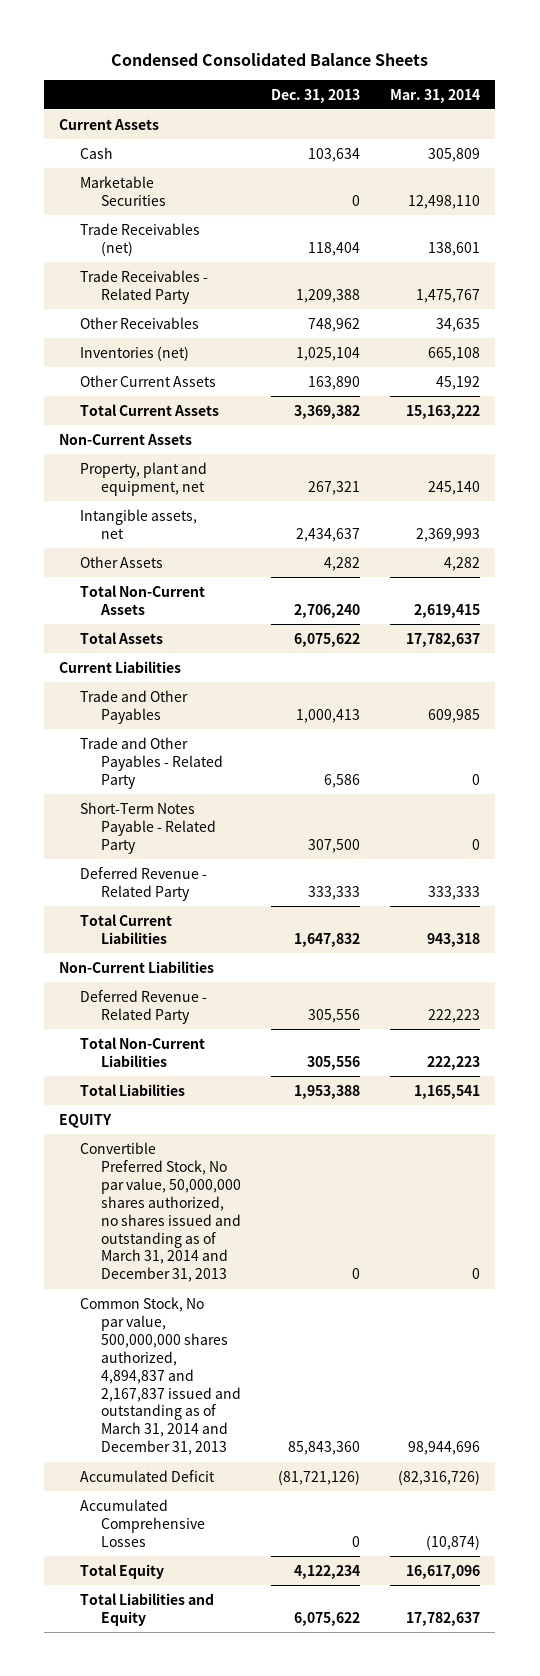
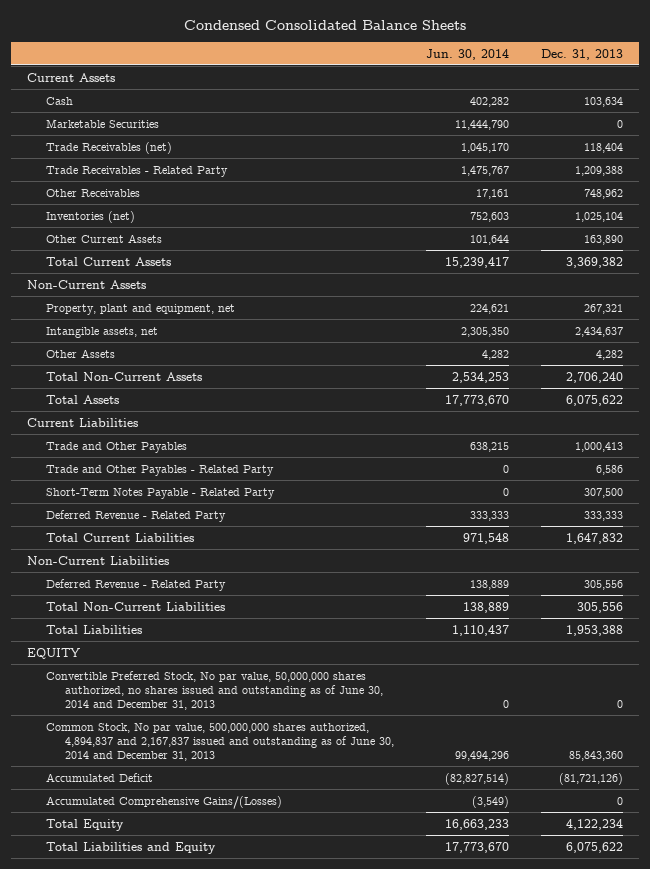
[390,88,481,103] Mar. 31, 2014 -> none
none -> [426,48,510,60] Jun. 30, 2014
[80,1141,242,1283] Convertible Preferred Stock, No par value, 50,000,000 shares authorized, no shares issued and outstanding as of March 31, 2014 and December 31, 2013 -> [46,670,384,710] Convertible Preferred Stock, No par value, 50,000,000 shares authorized, no shares issued and outstanding as of June 30, 2014 and December 31, 2013
[80,1296,242,1456] Common Stock, No par value, 500,000,000 shares authorized, 4,894,837 and 2,167,837 issued and outstanding as of March 31, 2014 and December 31, 2013 -> [46,722,395,761] Common Stock, No par value, 500,000,000 shares authorized, 4,894,837 and 2,167,837 issued and outstanding as of June 30, 2014 and December 31, 2013
[80,1498,206,1547] Accumulated Comprehensive Losses -> [46,795,283,809] Accumulated Comprehensive Gains/(Losses)

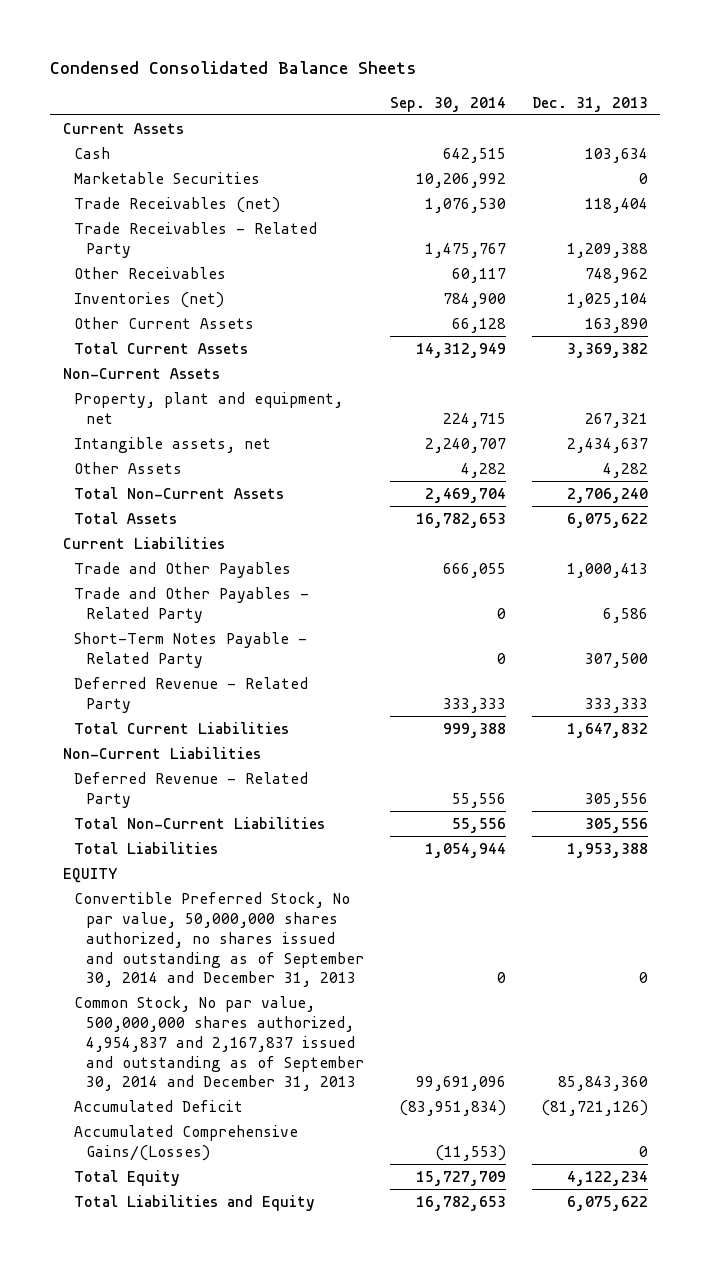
[426,48,510,60] Jun. 30, 2014 -> none
none -> [389,96,506,112] Sep. 30, 2014
[46,670,384,710] Convertible Preferred Stock, No par value, 50,000,000 shares authorized, no shares issued and outstanding as of June 30, 2014 and December 31, 2013 -> [74,891,364,988] Convertible Preferred Stock, No par value, 50,000,000 shares authorized, no shares issued and outstanding as of September 30, 2014 and December 31, 2013
[46,722,395,761] Common Stock, No par value, 500,000,000 shares authorized, 4,894,837 and 2,167,837 issued and outstanding as of June 30, 2014 and December 31, 2013 -> [74,995,364,1092] Common Stock, No par value, 500,000,000 shares authorized, 4,954,837 and 2,167,837 issued and outstanding as of September 30, 2014 and December 31, 2013

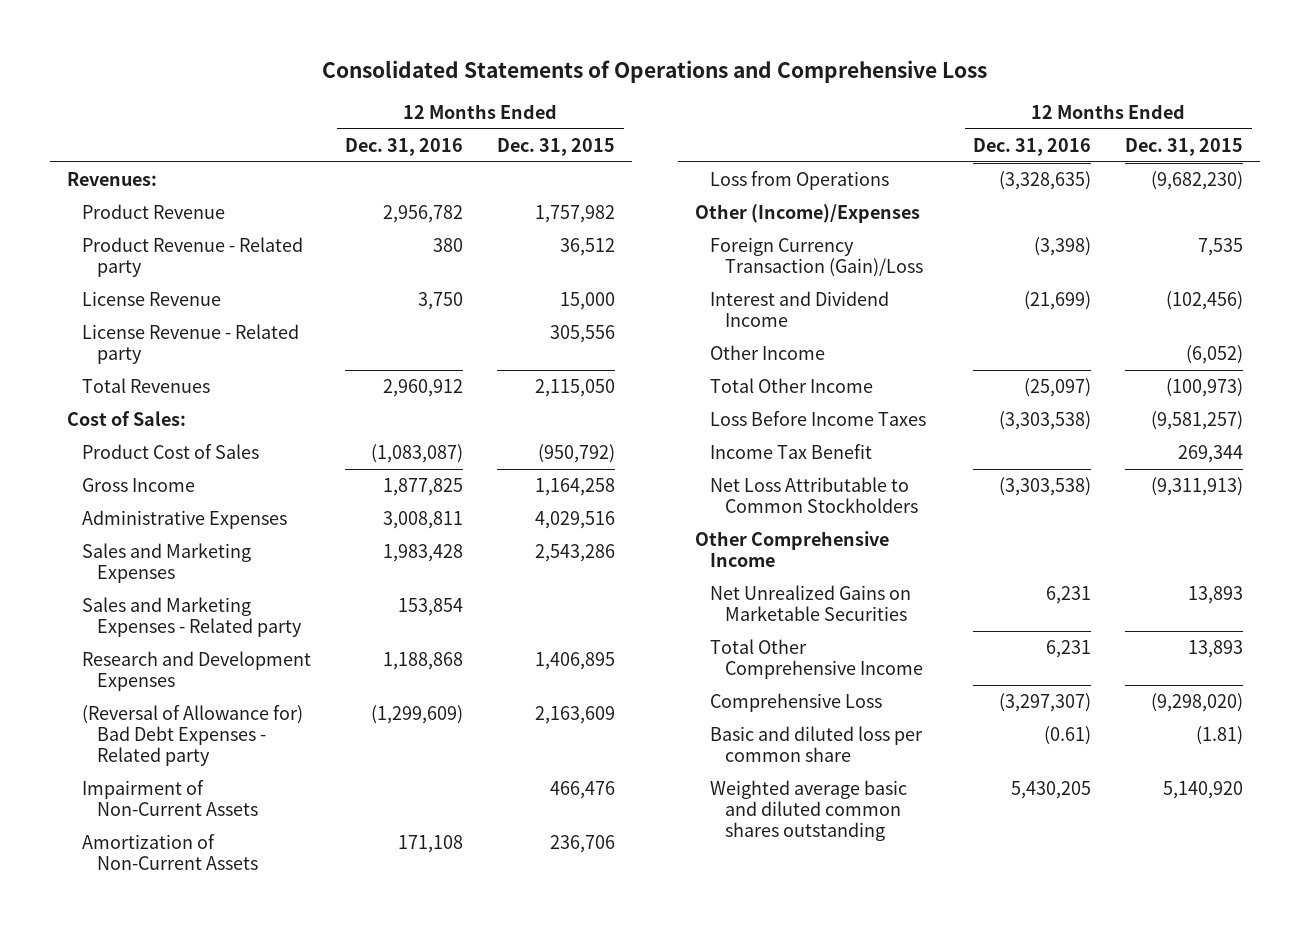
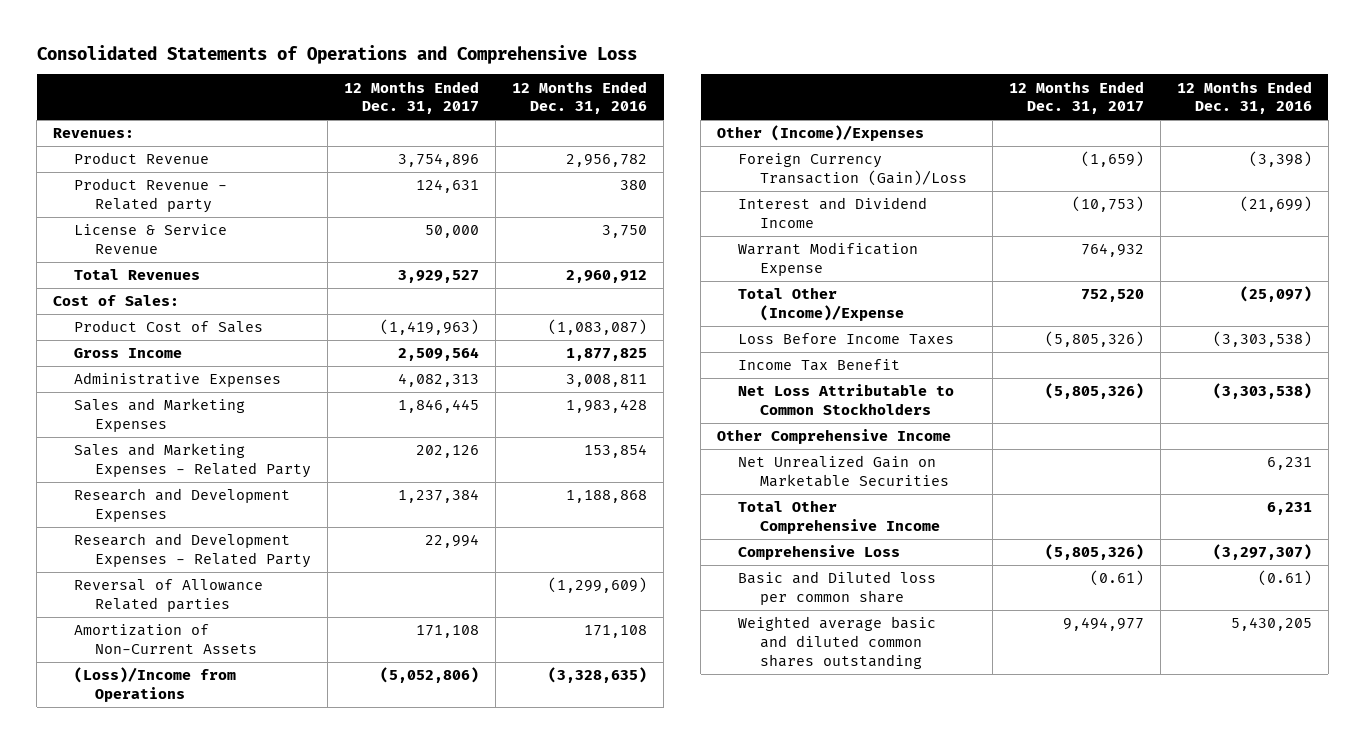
[497,137,616,156] Dec. 31, 2015 -> none
none -> [344,80,480,115] 12 Months Ended Dec. 31, 2017
[81,324,299,364] License Revenue - Related party -> none
[81,291,221,307] License Revenue -> [74,224,228,255] License & Service Revenue
[81,597,303,637] Sales and Marketing Expenses - Related party -> [74,443,312,479] Sales and Marketing Expenses - Related Party
[81,780,259,816] Impairment of Non-Current Assets -> none
none -> [74,533,312,569] Research and Development Expenses - Related Party
[81,705,303,766] (Reversal of Allowance for) Bad Debt Expenses - Related party -> [74,579,264,613] Reversal of Allowance Related parties
[709,171,889,191] Loss from Operations -> [74,667,237,703] (Loss)/Income from Operations
[709,345,825,361] Other Income -> none
none -> [738,242,919,277] Warrant Modification Expense
[709,378,873,394] Total Other Income -> [738,287,904,322] Total Other (Income)/Expense
[709,585,911,621] Net Unrealized Gains on Marketable Securities -> [738,455,949,488] Net Unrealized Gain on Marketable Securities
[709,726,923,762] Basic and diluted loss per common share -> [738,571,937,606] Basic and Diluted loss per common share

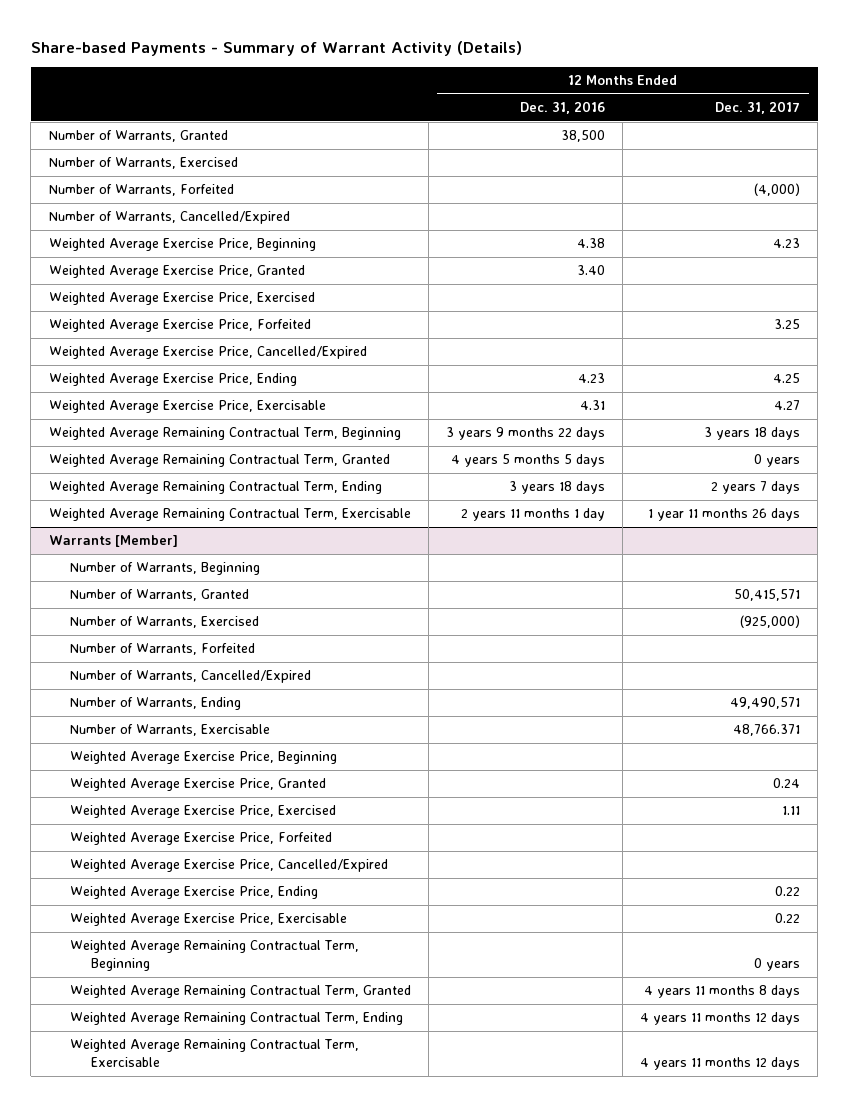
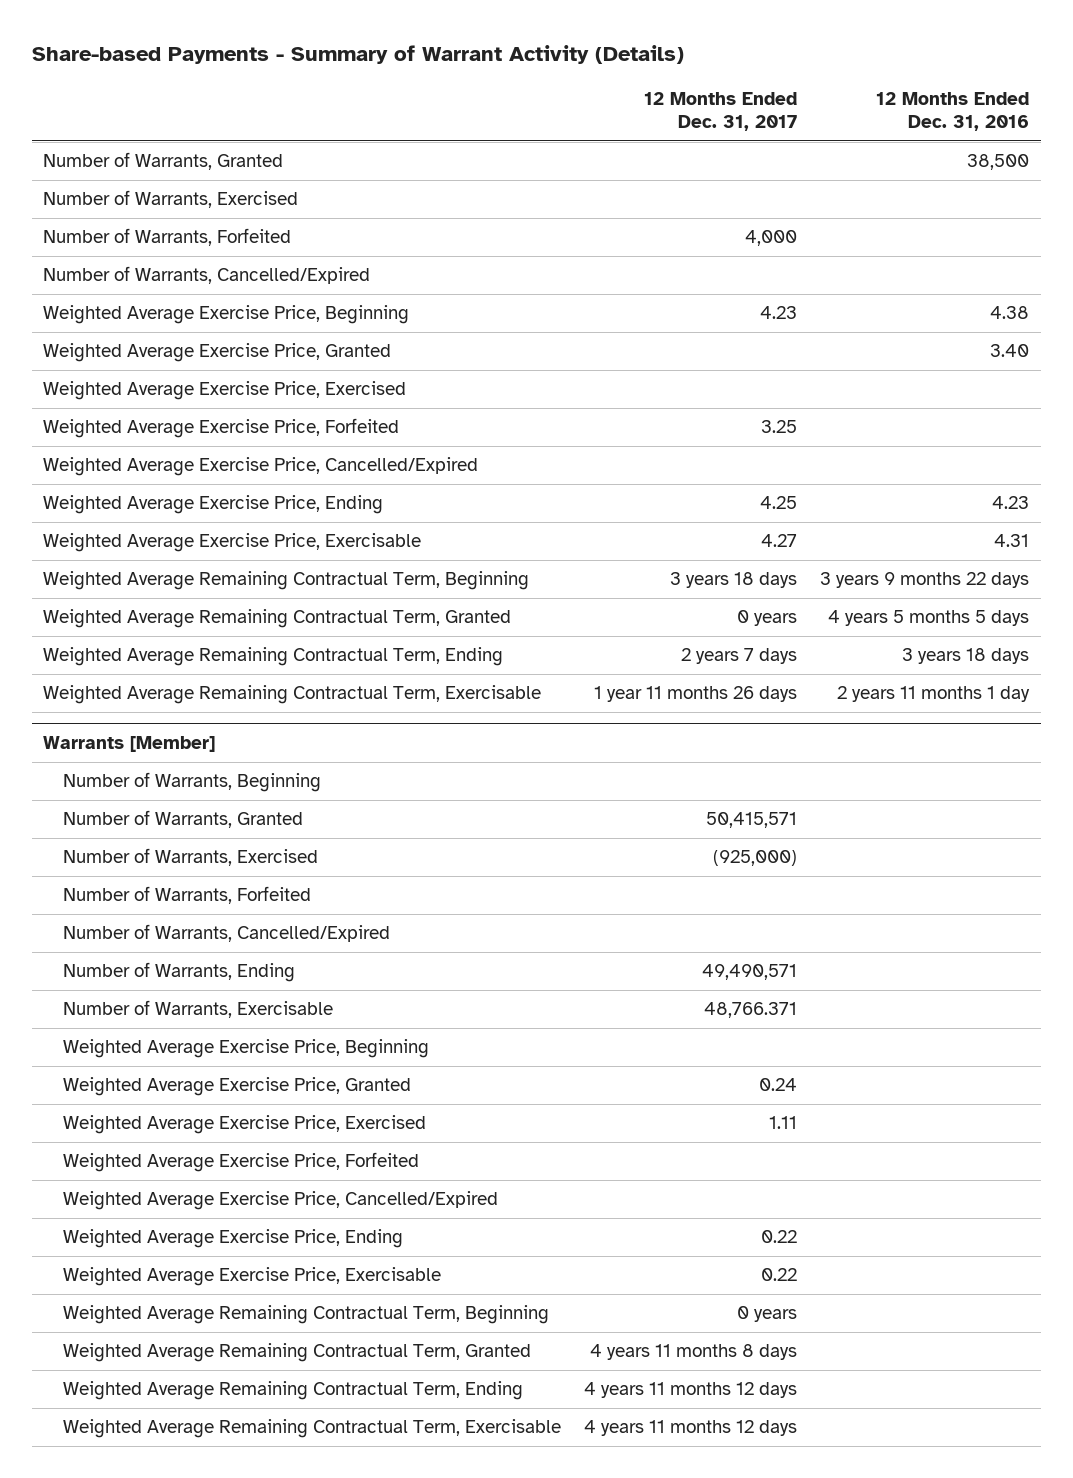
[754,183,801,197] (4,000) -> [745,230,798,247] 4,000

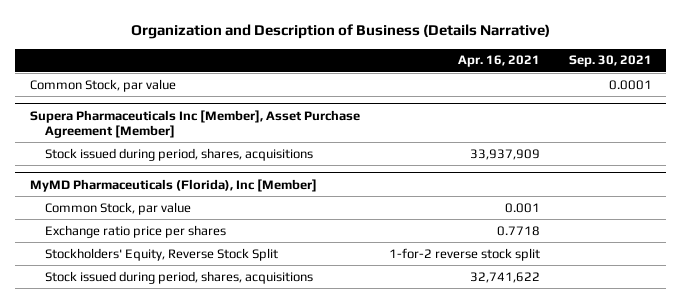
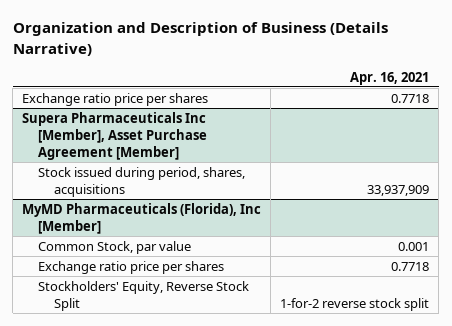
[568,55,652,68] Sep. 30, 2021 -> none
[29,78,176,92] Common Stock, par value -> none
none -> [22,92,209,106] Exchange ratio price per shares
[44,270,313,284] Stock issued during period, shares, acquisitions -> none

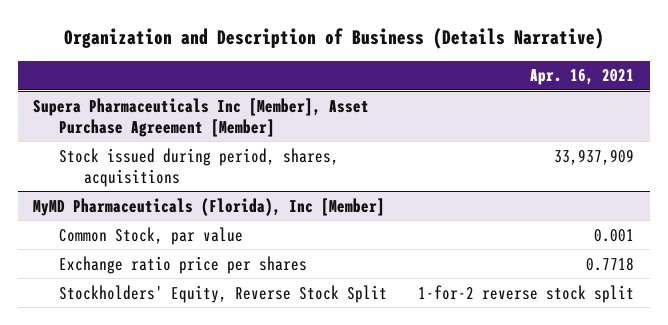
[22,92,209,106] Exchange ratio price per shares -> none

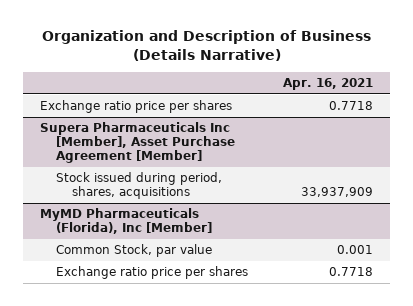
none -> [40,100,233,114] Exchange ratio price per shares
[58,284,387,303] Stockholders' Equity, Reverse Stock Split -> none

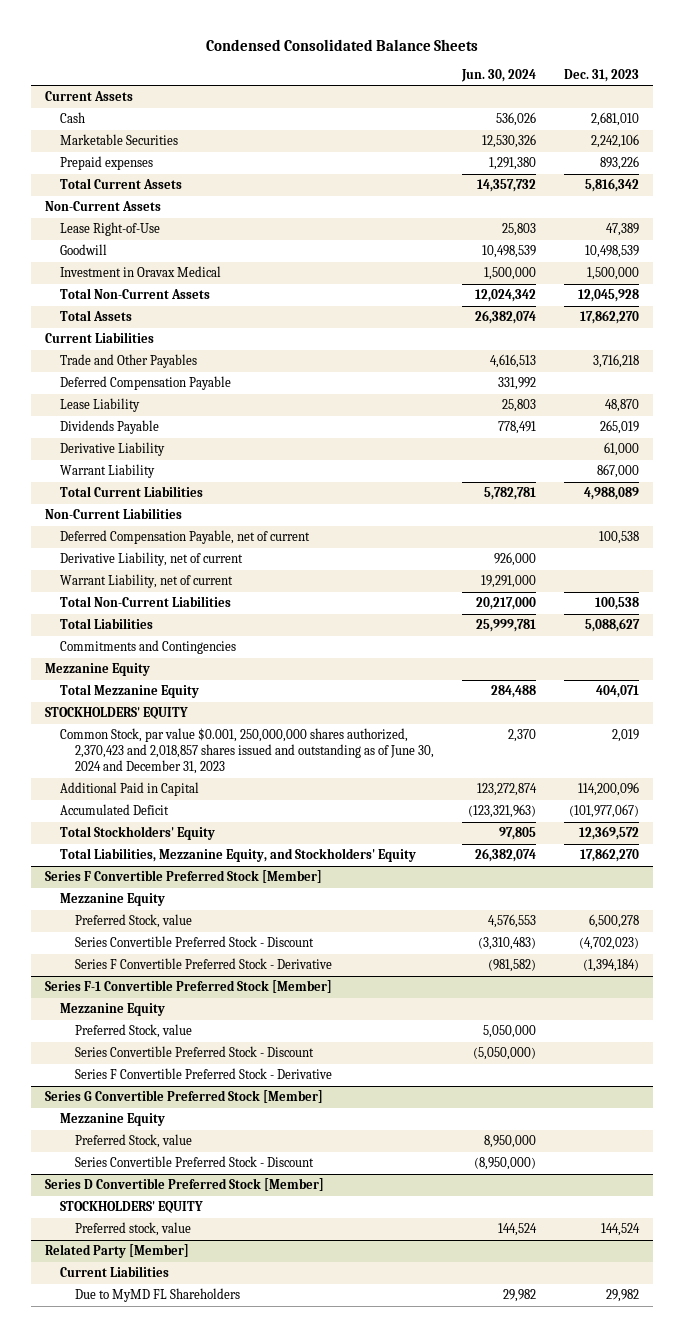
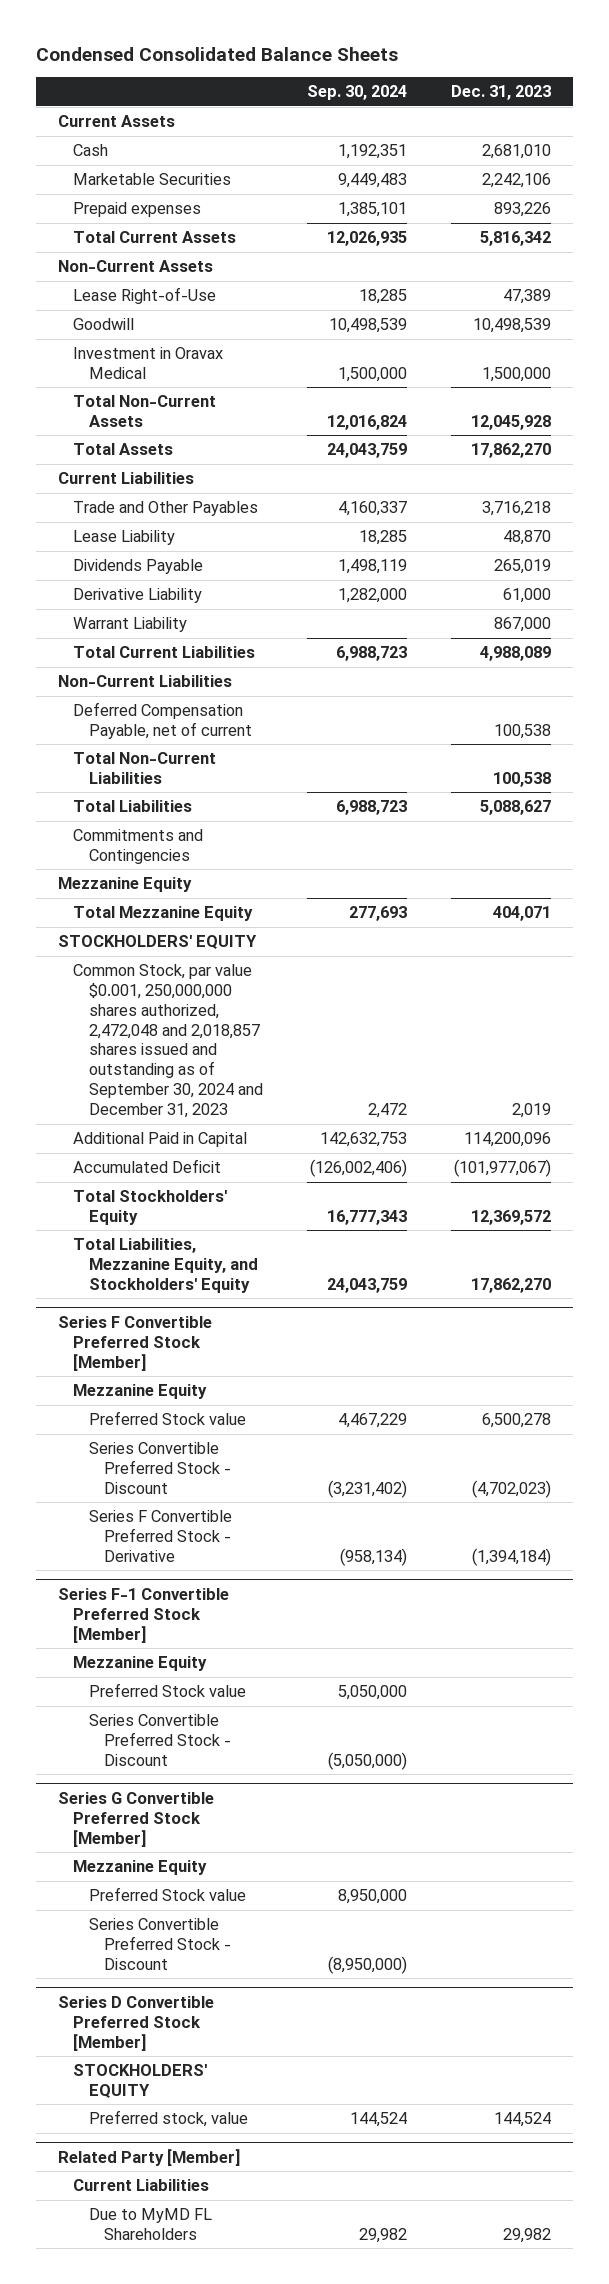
[461,68,537,82] Jun. 30, 2024 -> none
none -> [306,85,407,101] Sep. 30, 2024
[59,376,231,391] Deferred Compensation Payable -> none
[59,552,243,567] Derivative Liability, net of current -> none
[59,574,233,589] Warrant Liability, net of current -> none
[59,728,435,775] Common Stock, par value $0.001, 250,000,000 shares authorized, 2,370,423 and 2,018,857 shares issued and outstanding as of June 30, 2024 and December 31, 2023 -> [73,964,263,1119] Common Stock, par value $0.001, 250,000,000 shares authorized, 2,472,048 and 2,018,857 shares issued and outstanding as of September 30, 2024 and December 31, 2023
[75,914,193,929] Preferred Stock, value -> [88,1411,246,1426] Preferred Stock value
[75,1024,193,1039] Preferred Stock, value -> [88,1683,246,1698] Preferred Stock value
[75,1068,333,1080] Series F Convertible Preferred Stock - Derivative -> none
[75,1134,193,1149] Preferred Stock, value -> [88,1887,246,1902] Preferred Stock value

